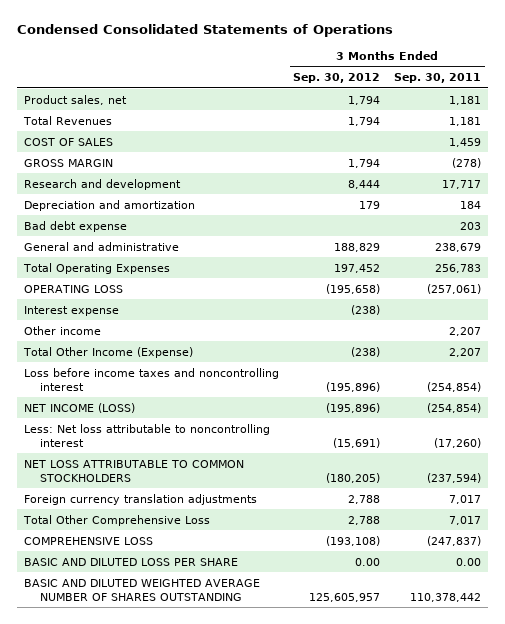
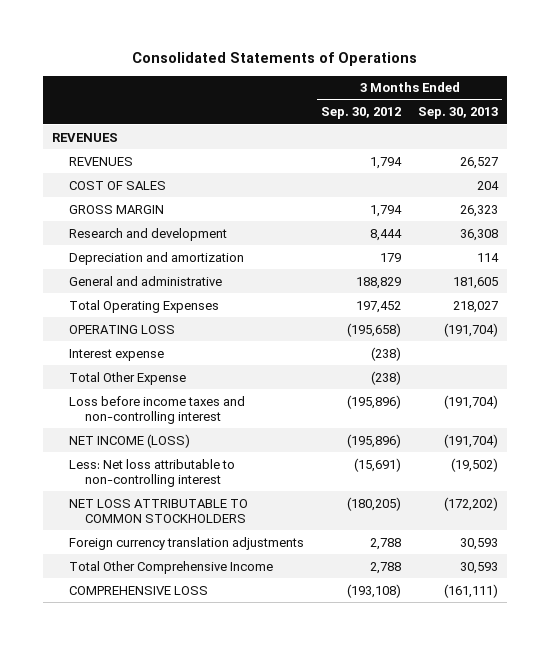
[16,24,393,38] Condensed Consolidated Statements of Operations -> [132,52,418,67] Consolidated Statements of Operations
[394,73,482,84] Sep. 30, 2011 -> none
none -> [418,107,499,120] Sep. 30, 2013
[23,94,127,105] Product sales, net -> none
none -> [51,132,118,142] REVENUES
[22,115,112,125] Total Revenues -> [68,156,133,166] REVENUES
[23,220,127,232] Bad debt expense -> none
[23,325,101,335] Other income -> none
[22,346,193,358] Total Other Income (Expense) -> [68,371,186,385] Total Other Expense
[23,367,279,391] Loss before income taxes and noncontrolling interest -> [68,395,245,424] Loss before income taxes and non-controlling interest
[23,423,270,447] Less: Net loss attributable to noncontrolling interest -> [68,458,235,487] Less: Net loss attributable to non-controlling interest
[22,514,210,526] Total Other Comprehensive Loss -> [68,560,273,574] Total Other Comprehensive Income
[23,557,238,566] BASIC AND DILUTED LOSS PER SHARE -> none
[23,578,260,601] BASIC AND DILUTED WEIGHTED AVERAGE NUMBER OF SHARES OUTSTANDING -> none

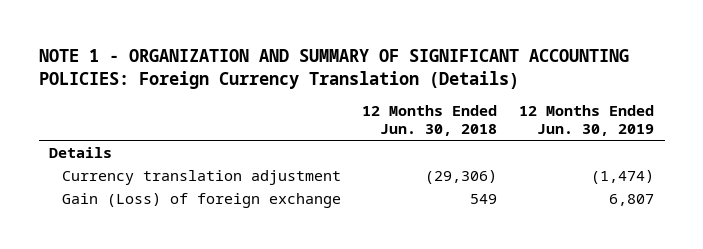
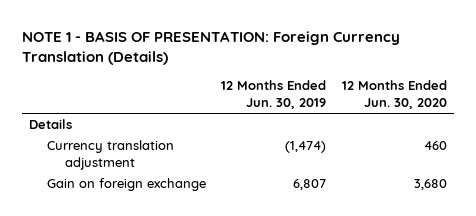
[38,48,629,89] NOTE 1 - ORGANIZATION AND SUMMARY OF SIGNIFICANT ACCOUNTING POLICIES: Foreign Currency Translation (Details) -> [21,31,400,66] NOTE 1 - BASIS OF PRESENTATION: Foreign Currency Translation (Details)
[362,105,498,137] 12 Months Ended Jun. 30, 2018 -> none
none -> [341,80,447,110] 12 Months Ended Jun. 30, 2020
[61,192,341,208] Gain (Loss) of foreign exchange -> [47,178,207,192] Gain on foreign exchange

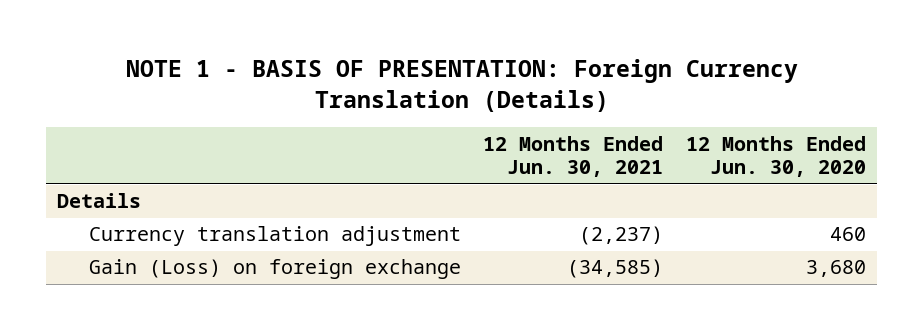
[221,80,327,110] 12 Months Ended Jun. 30, 2019 -> none
none -> [483,135,664,178] 12 Months Ended Jun. 30, 2021
[47,178,207,192] Gain on foreign exchange -> [88,259,461,280] Gain (Loss) on foreign exchange

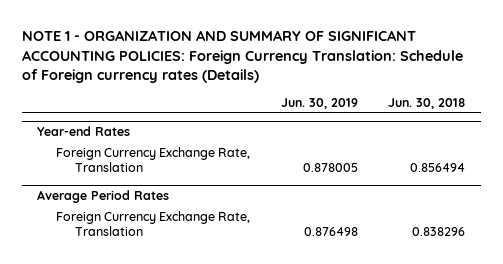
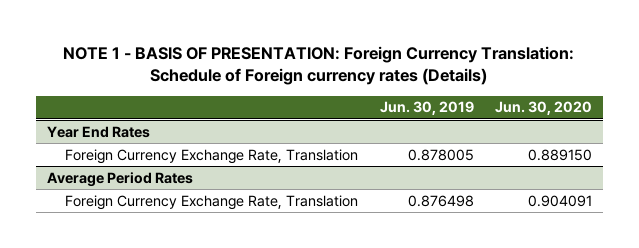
[21,30,463,83] NOTE 1 - ORGANIZATION AND SUMMARY OF SIGNIFICANT ACCOUNTING POLICIES: Foreign Currency Translation: Schedule of Foreign currency rates (Details) -> [63,45,575,86] NOTE 1 - BASIS OF PRESENTATION: Foreign Currency Translation: Schedule of Foreign currency rates (Details)
[388,98,466,110] Jun. 30, 2018 -> none
none -> [494,101,592,116] Jun. 30, 2020
[37,126,131,137] Year-end Rates -> [47,125,151,138] Year End Rates

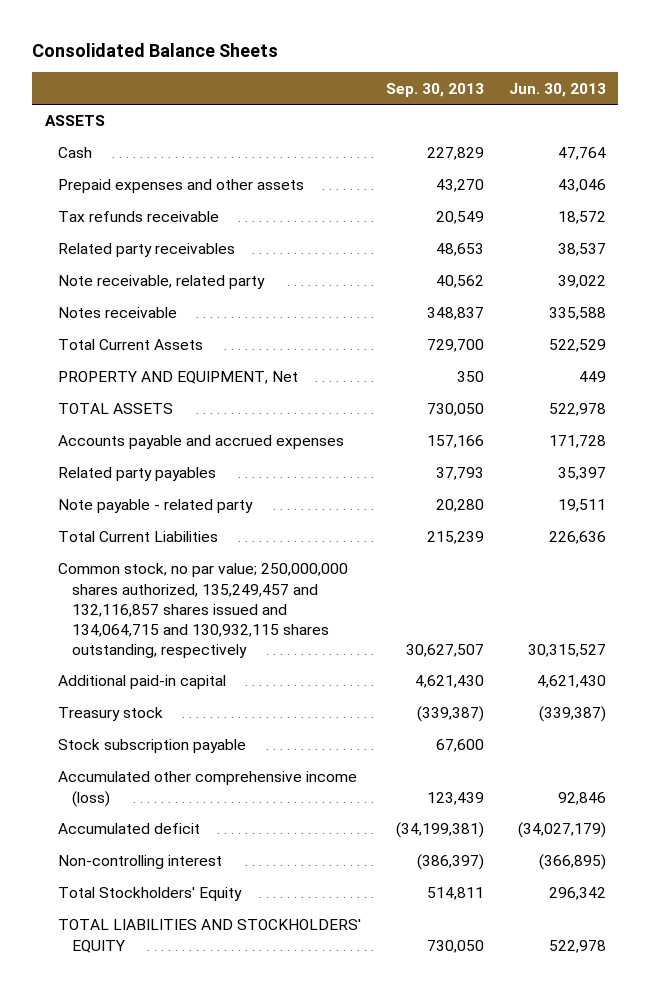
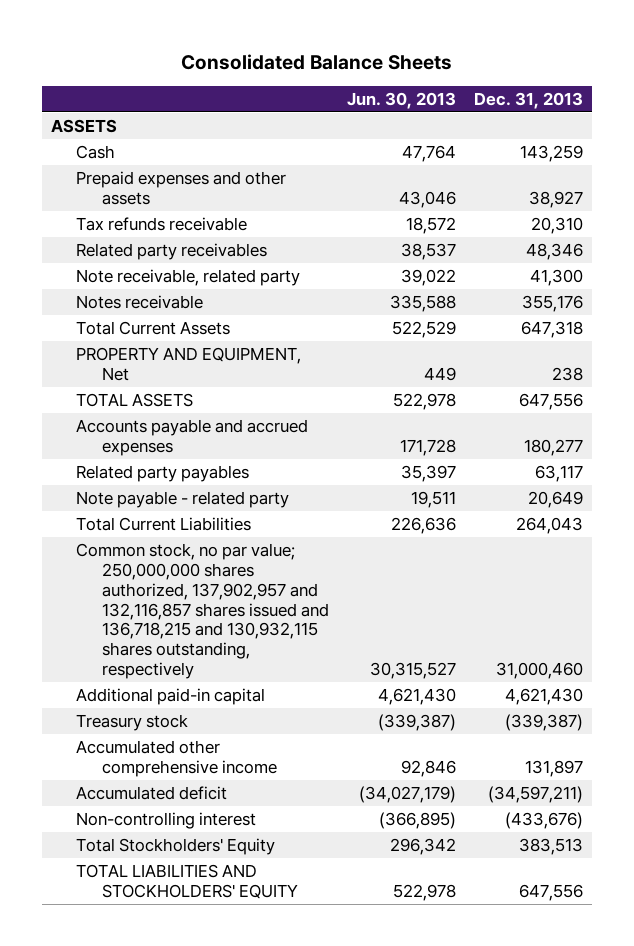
[386,82,485,97] Sep. 30, 2013 -> none
none -> [473,91,583,109] Dec. 31, 2013
[58,563,349,658] Common stock, no par value; 250,000,000 shares authorized, 135,249,457 and 132,116,857 shares issued and 134,064,715 and 130,932,115 shares outstanding, respectively -> [76,543,329,680] Common stock, no par value; 250,000,000 shares authorized, 137,902,957 and 132,116,857 shares issued and 136,718,215 and 130,932,115 shares outstanding, respectively
[58,739,247,754] Stock subscription payable -> none
[58,771,358,807] Accumulated other comprehensive income (loss) -> [76,740,277,777] Accumulated other comprehensive income

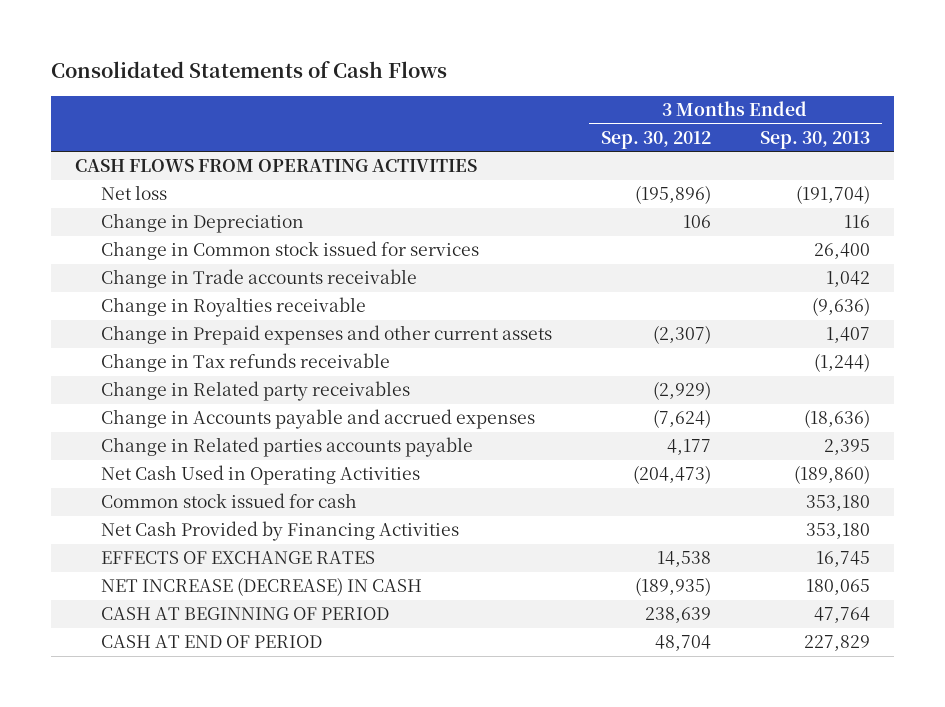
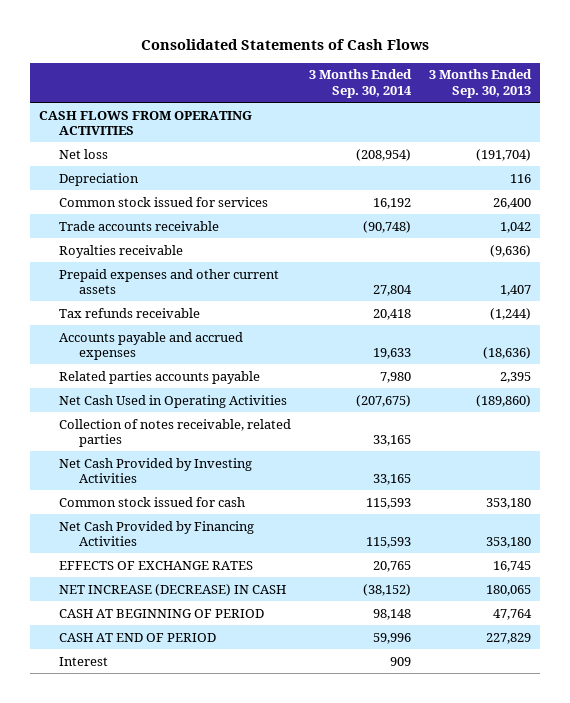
[600,130,711,149] Sep. 30, 2012 -> none
none -> [308,69,412,98] 3 Months Ended Sep. 30, 2014
[101,381,411,402] Change in Related party receivables -> none
[101,213,305,234] Change in Depreciation -> [58,172,139,186] Depreciation
[101,241,480,261] Change in Common stock issued for services -> [58,196,268,207] Common stock issued for services
[101,269,418,289] Change in Trade accounts receivable -> [58,220,219,231] Trade accounts receivable
[101,297,367,318] Change in Royalties receivable -> [58,244,183,258] Royalties receivable
[101,325,553,346] Change in Prepaid expenses and other current assets -> [58,268,279,294] Prepaid expenses and other current assets
[101,353,391,373] Change in Tax refunds receivable -> [58,307,200,318] Tax refunds receivable
[101,409,536,430] Change in Accounts payable and accrued expenses -> [58,331,243,360] Accounts payable and accrued expenses
[101,437,474,458] Change in Related parties accounts payable -> [58,370,260,384] Related parties accounts payable
none -> [58,418,291,447] Collection of notes receivable, related parties
none -> [58,457,252,483] Net Cash Provided by Investing Activities
none -> [58,656,108,666] Interest

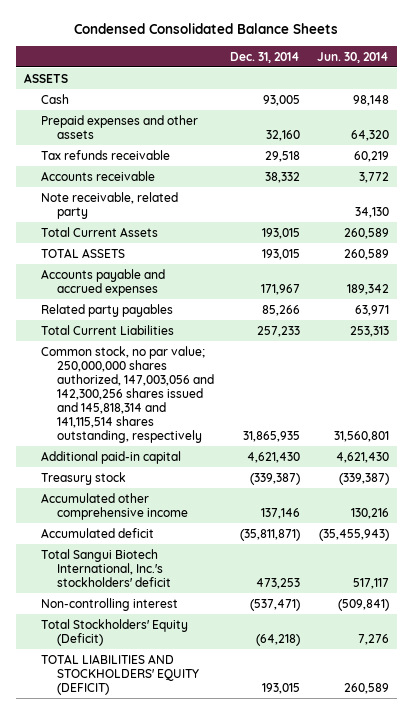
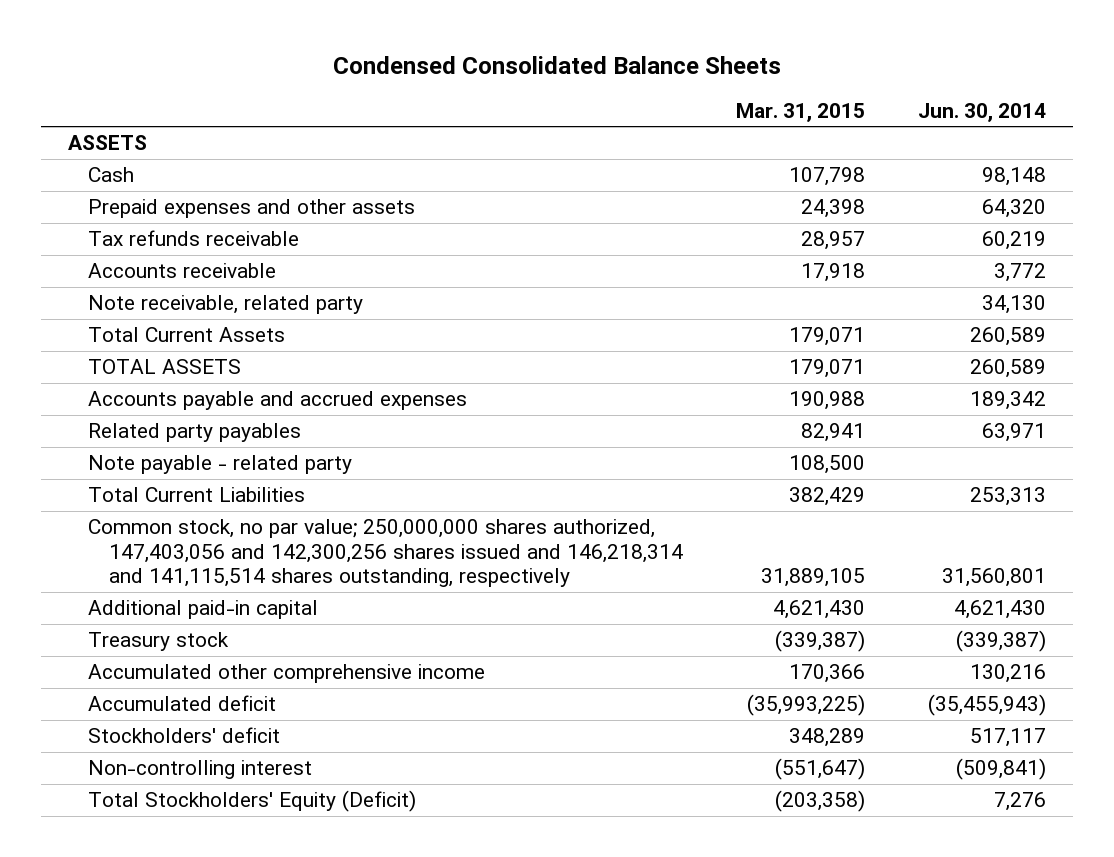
[230,51,301,63] Dec. 31, 2014 -> none
none -> [736,102,866,122] Mar. 31, 2015
none -> [88,455,353,475] Note payable - related party
[40,345,215,443] Common stock, no par value; 250,000,000 shares authorized, 147,003,056 and 142,300,256 shares issued and 145,818,314 and 141,115,514 shares outstanding, respectively -> [88,519,683,588] Common stock, no par value; 250,000,000 shares authorized, 147,403,056 and 142,300,256 shares issued and 146,218,314 and 141,115,514 shares outstanding, respectively
[40,548,172,587] Total Sangui Biotech International, Inc.'s stockholders' deficit -> [88,727,281,744] Stockholders' deficit
[40,653,200,695] TOTAL LIABILITIES AND STOCKHOLDERS' EQUITY (DEFICIT) -> none

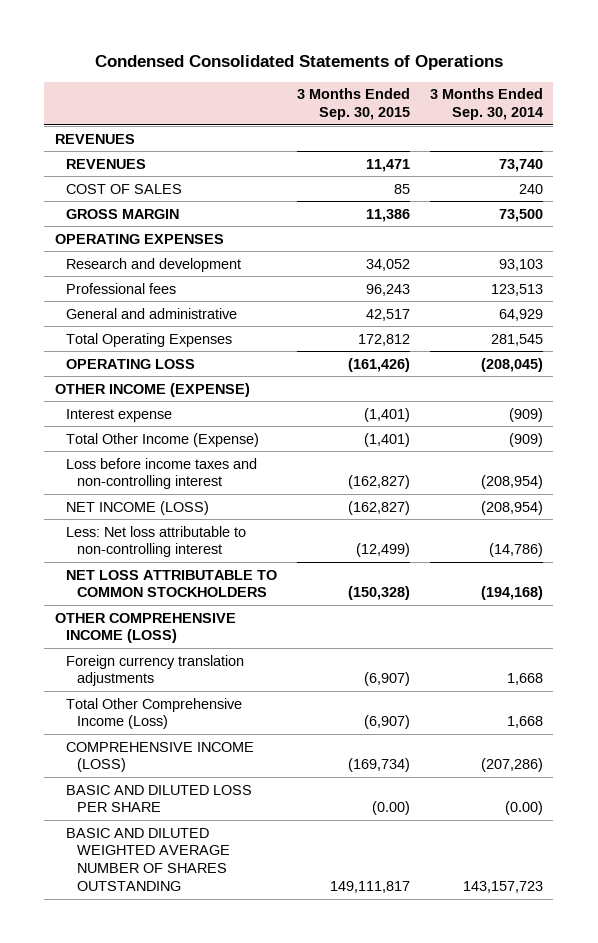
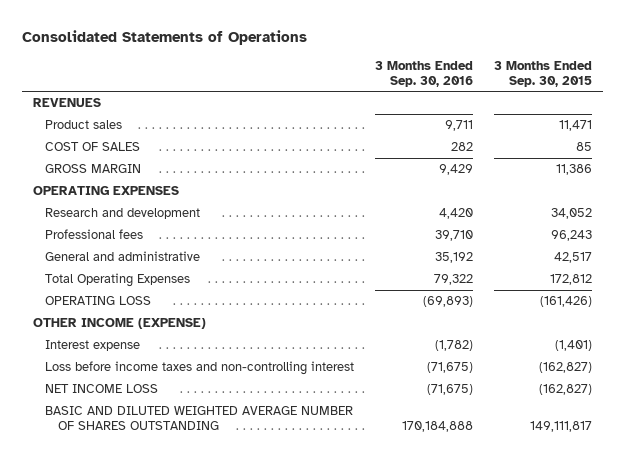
[94,55,503,71] Condensed Consolidated Statements of Operations -> [22,29,308,45] Consolidated Statements of Operations
[430,88,544,121] 3 Months Ended Sep. 30, 2014 -> none
none -> [375,60,474,87] 3 Months Ended Sep. 30, 2016
[65,158,146,169] REVENUES -> [45,120,123,130] Product sales
[65,432,259,447] Total Other Income (Expense) -> none
[65,525,246,558] Less: Net loss attributable to non-controlling interest -> none
[65,569,277,598] NET LOSS ATTRIBUTABLE TO COMMON STOCKHOLDERS -> none
[54,612,236,644] OTHER COMPREHENSIVE INCOME (LOSS) -> none
[65,654,244,687] Foreign currency translation adjustments -> none
[65,697,242,730] Total Other Comprehensive Income (Loss) -> none
[65,741,254,773] COMPREHENSIVE INCOME (LOSS) -> none
[65,784,252,813] BASIC AND DILUTED LOSS PER SHARE -> none
[65,500,209,515] NET INCOME (LOSS) -> [45,384,159,394] NET INCOME LOSS

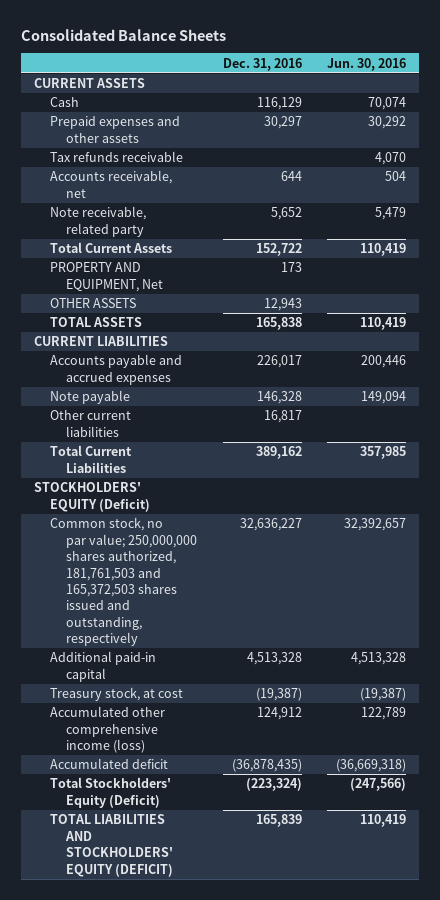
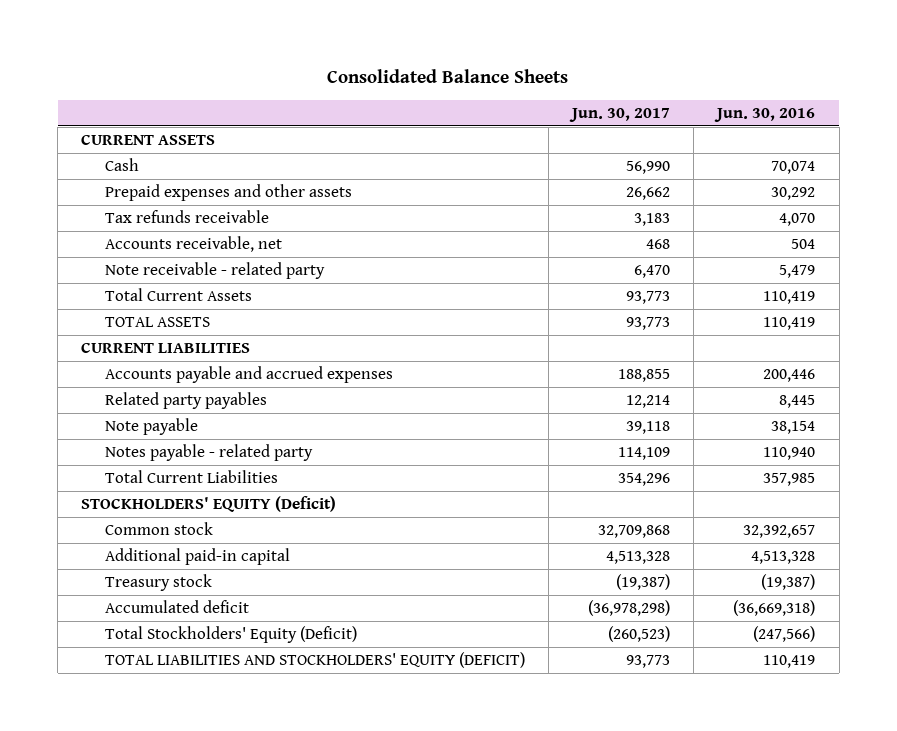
[222,57,302,71] Dec. 31, 2016 -> none
none -> [569,108,671,123] Jun. 30, 2017
[50,206,147,237] Note receivable, related party -> [105,262,326,280] Note receivable - related party
[50,262,164,292] PROPERTY AND EQUIPMENT, Net -> none
[50,298,137,309] OTHER ASSETS -> none
[50,410,132,437] Other current liabilities -> none
none -> [105,392,268,410] Related party payables
[361,391,407,405] 149,094 -> [771,421,816,435] 38,154
none -> [105,444,314,462] Notes payable - related party
[50,517,198,647] Common stock, no par value; 250,000,000 shares authorized, 181,761,503 and 165,372,503 shares issued and outstanding, respectively -> [105,522,214,536] Common stock
[50,706,166,754] Accumulated other comprehensive income (loss) -> none
[50,687,184,702] Treasury stock, at cost -> [105,574,213,592] Treasury stock

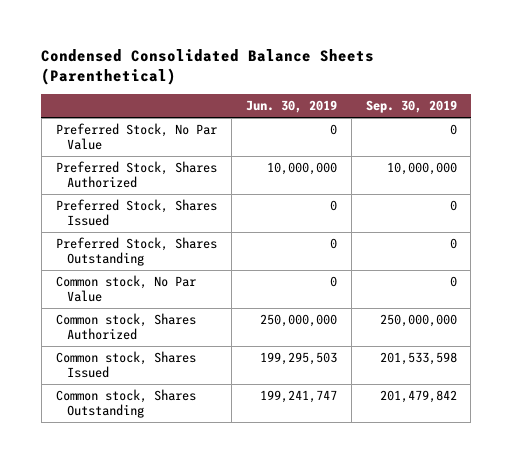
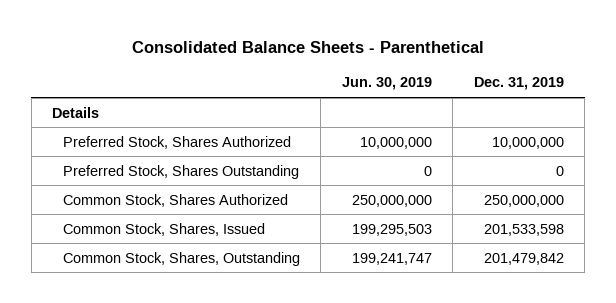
[41,49,375,86] Condensed Consolidated Balance Sheets (Parenthetical) -> [131,41,484,54] Consolidated Balance Sheets - Parenthetical
[365,100,457,114] Sep. 30, 2019 -> none
none -> [473,77,564,91] Dec. 31, 2019
[55,123,217,151] Preferred Stock, No Par Value -> none
none -> [52,106,100,118] Details
[55,199,217,227] Preferred Stock, Shares Issued -> none
[55,275,196,303] Common stock, No Par Value -> none
[55,313,196,341] Common stock, Shares Authorized -> [62,193,288,207] Common Stock, Shares Authorized
[55,351,196,379] Common stock, Shares Issued -> [62,222,265,236] Common Stock, Shares, Issued
[55,389,196,419] Common stock, Shares Outstanding -> [62,251,300,266] Common Stock, Shares, Outstanding

